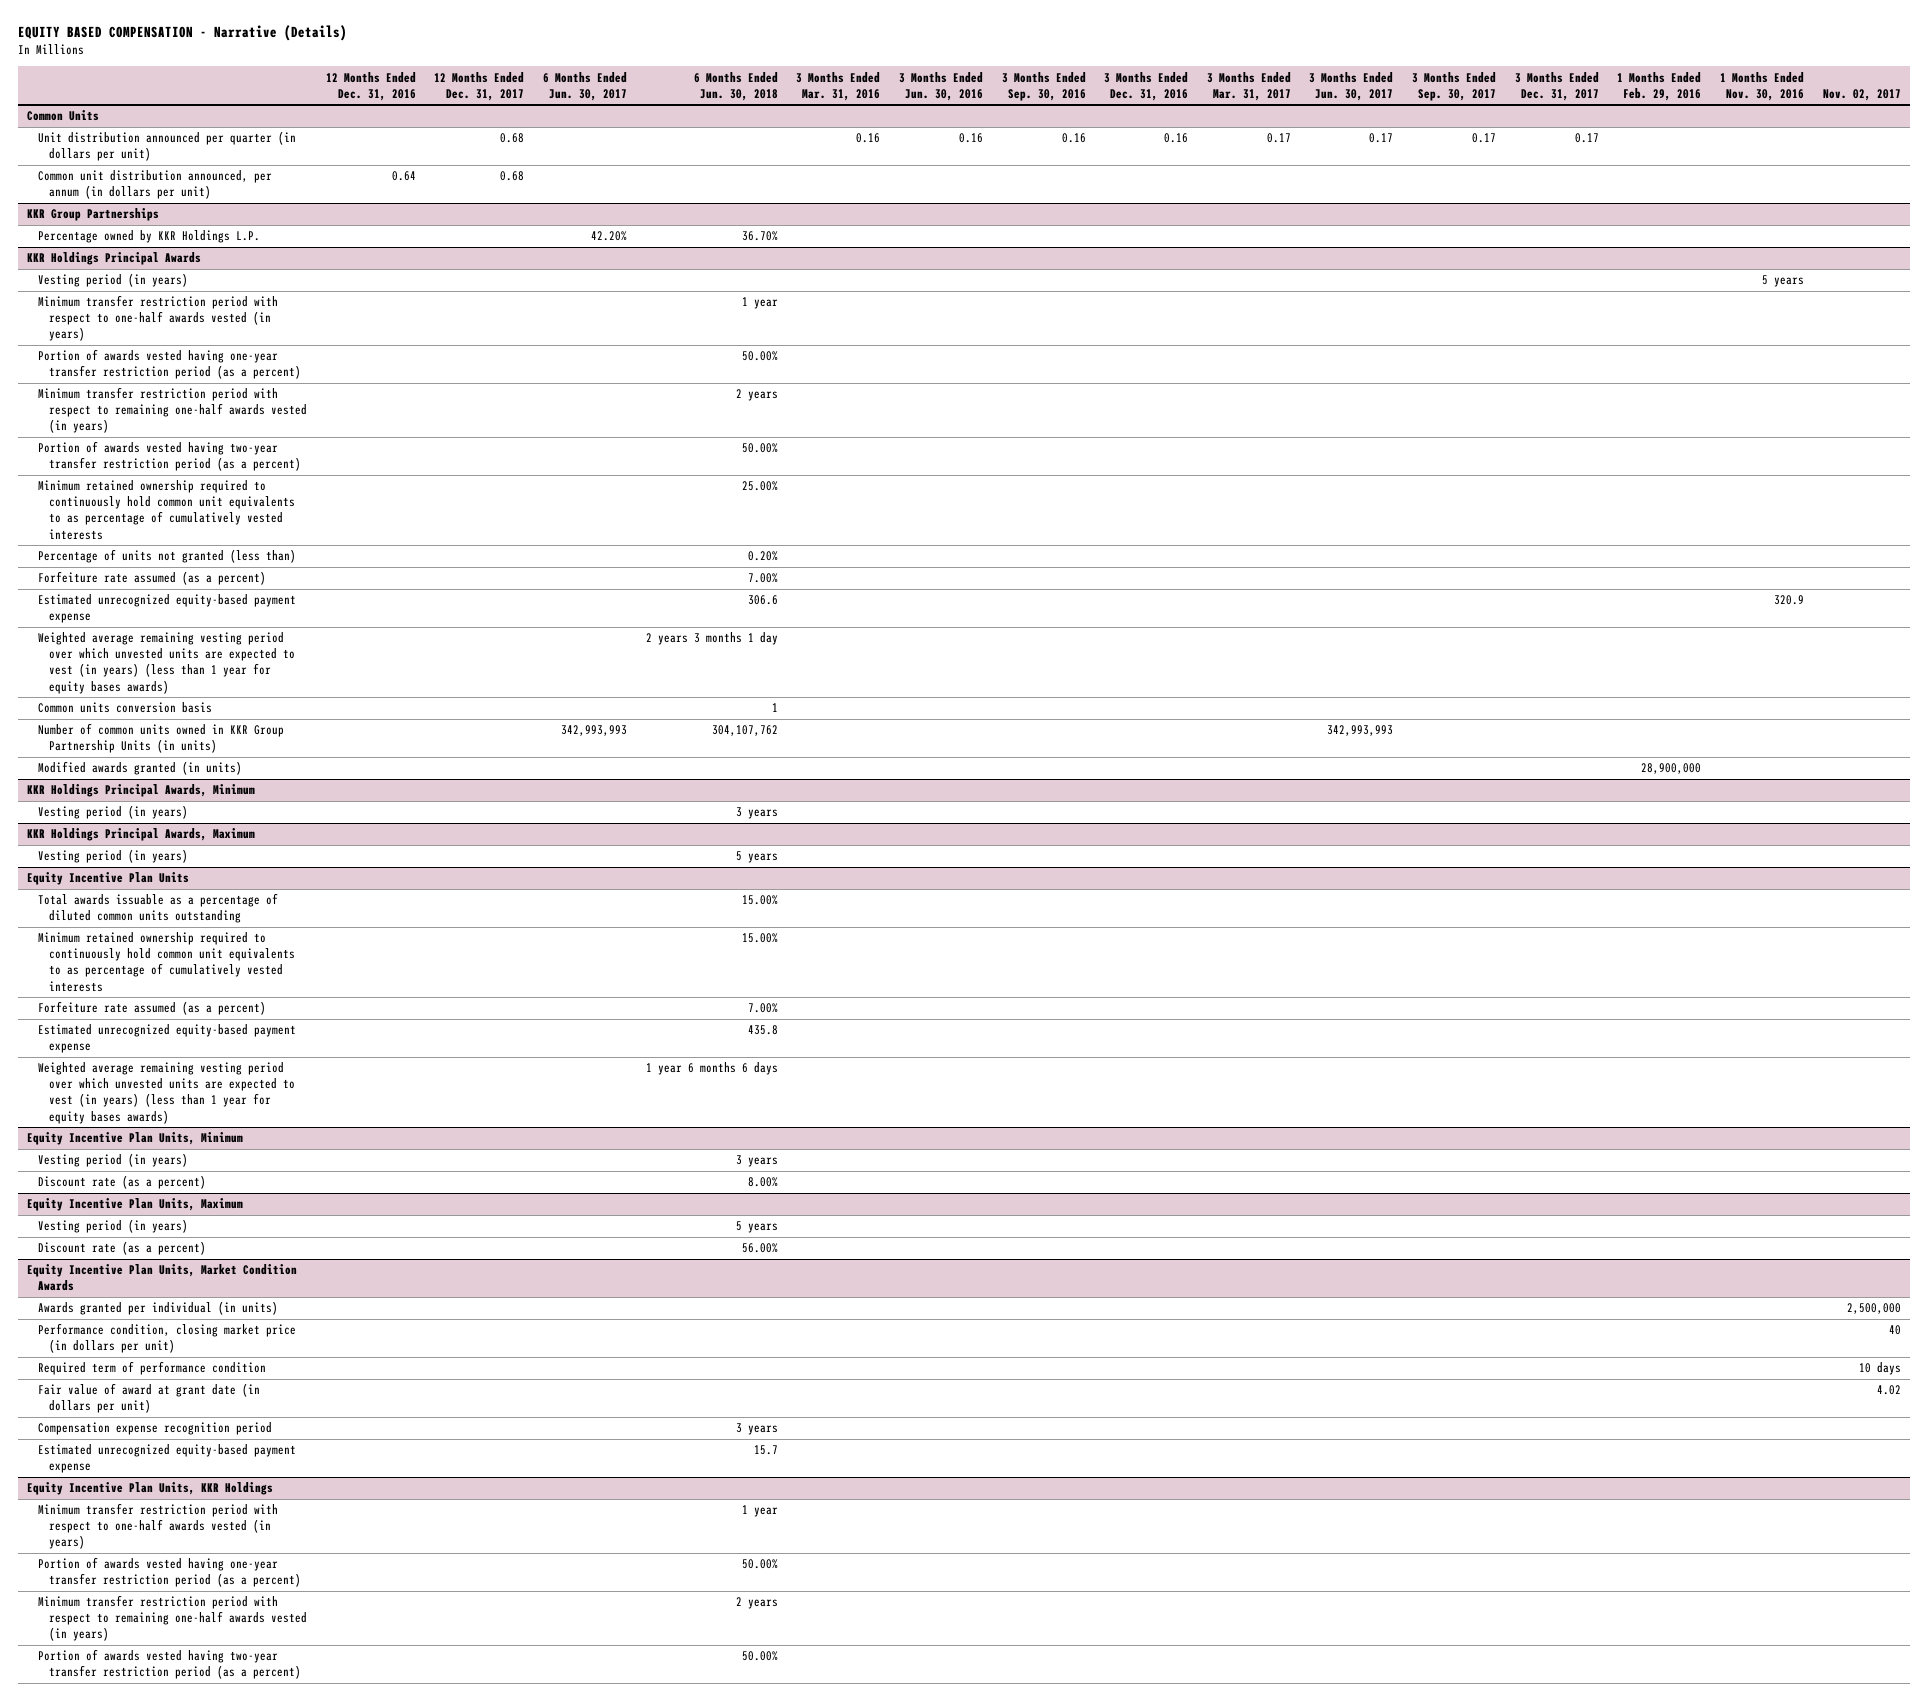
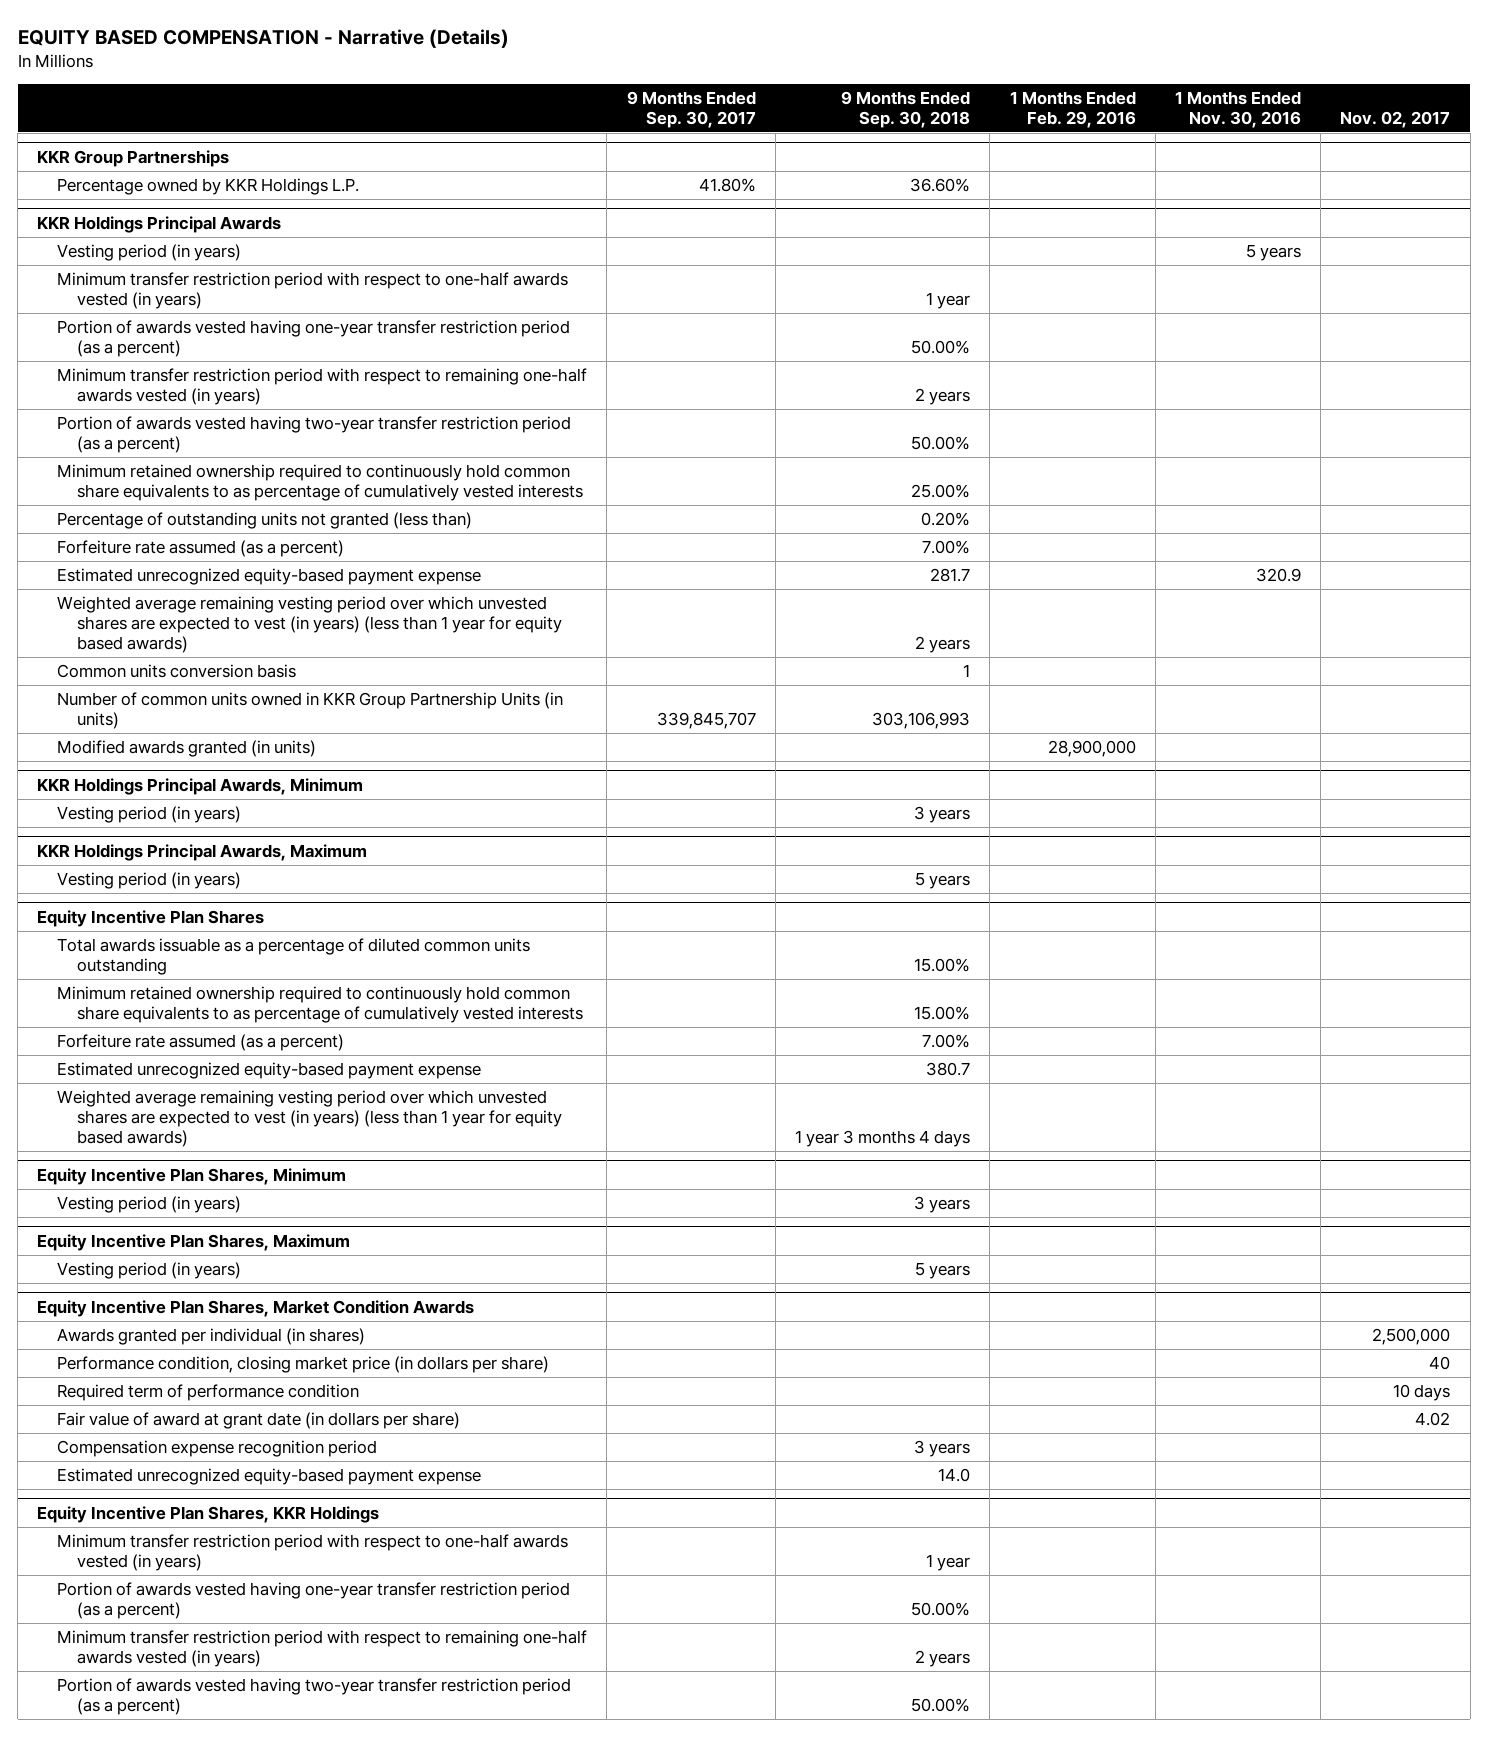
[325,71,416,101] 12 Months Ended Dec. 31, 2016 -> none
[434,71,525,101] 12 Months Ended Dec. 31, 2017 -> none
[543,71,628,101] 6 Months Ended Jun. 30, 2017 -> none
[693,71,778,101] 6 Months Ended Jun. 30, 2018 -> none
[796,71,881,101] 3 Months Ended Mar. 31, 2016 -> none
[898,71,983,101] 3 Months Ended Jun. 30, 2016 -> none
[1001,71,1086,101] 3 Months Ended Sep. 30, 2016 -> none
[1104,71,1189,101] 3 Months Ended Dec. 31, 2016 -> none
[1206,71,1291,101] 3 Months Ended Mar. 31, 2017 -> none
[1309,71,1394,101] 3 Months Ended Jun. 30, 2017 -> none
[1412,71,1497,101] 3 Months Ended Sep. 30, 2017 -> none
[1514,71,1599,101] 3 Months Ended Dec. 31, 2017 -> none
none -> [626,90,756,128] 9 Months Ended Sep. 30, 2017
none -> [841,90,971,128] 9 Months Ended Sep. 30, 2018
[27,110,100,122] Common Units -> none
[38,131,297,162] Unit distribution announced per quarter (in dollars per unit) -> none
[38,170,273,200] Common unit distribution announced, per annum (in dollars per unit) -> none
[38,480,296,540] Minimum retained ownership required to continuously hold common unit equivalents to as percentage of cumulatively vested interests -> [57,464,583,502] Minimum retained ownership required to continuously hold common share equivalents to as percentage of cumulatively vested interests
[38,549,297,564] Percentage of units not granted (less than) -> [57,512,473,530] Percentage of outstanding units not granted (less than)
[38,632,296,694] Weighted average remaining vesting period over which unvested units are expected to vest (in years) (less than 1 year for equity bases awards) -> [57,596,562,653] Weighted average remaining vesting period over which unvested shares are expected to vest (in years) (less than 1 year for equity based awards)
[27,872,190,886] Equity Incentive Plan Units -> [37,910,265,928] Equity Incentive Plan Shares
[38,932,296,992] Minimum retained ownership required to continuously hold common unit equivalents to as percentage of cumulatively vested interests -> [57,986,583,1024] Minimum retained ownership required to continuously hold common share equivalents to as percentage of cumulatively vested interests
[38,1062,296,1124] Weighted average remaining vesting period over which unvested units are expected to vest (in years) (less than 1 year for equity bases awards) -> [57,1090,562,1147] Weighted average remaining vesting period over which unvested shares are expected to vest (in years) (less than 1 year for equity based awards)
[27,1132,244,1146] Equity Incentive Plan Units, Minimum -> [37,1168,347,1186] Equity Incentive Plan Shares, Minimum
[38,1175,207,1190] Discount rate (as a percent) -> none
[27,1198,244,1212] Equity Incentive Plan Units, Maximum -> [37,1234,351,1252] Equity Incentive Plan Shares, Maximum
[38,1241,207,1256] Discount rate (as a percent) -> none
[27,1264,298,1292] Equity Incentive Plan Units, Market Condition Awards -> [37,1300,475,1318] Equity Incentive Plan Shares, Market Condition Awards
[38,1301,279,1316] Awards granted per individual (in units) -> [57,1328,366,1346] Awards granted per individual (in shares)
[38,1323,297,1354] Performance condition, closing market price (in dollars per unit) -> [57,1356,550,1374] Performance condition, closing market price (in dollars per share)
[38,1383,261,1414] Fair value of award at grant date (in dollars per unit) -> [57,1412,461,1430] Fair value of award at grant date (in dollars per share)
[27,1482,274,1496] Equity Incentive Plan Units, KKR Holdings -> [37,1506,380,1524] Equity Incentive Plan Shares, KKR Holdings

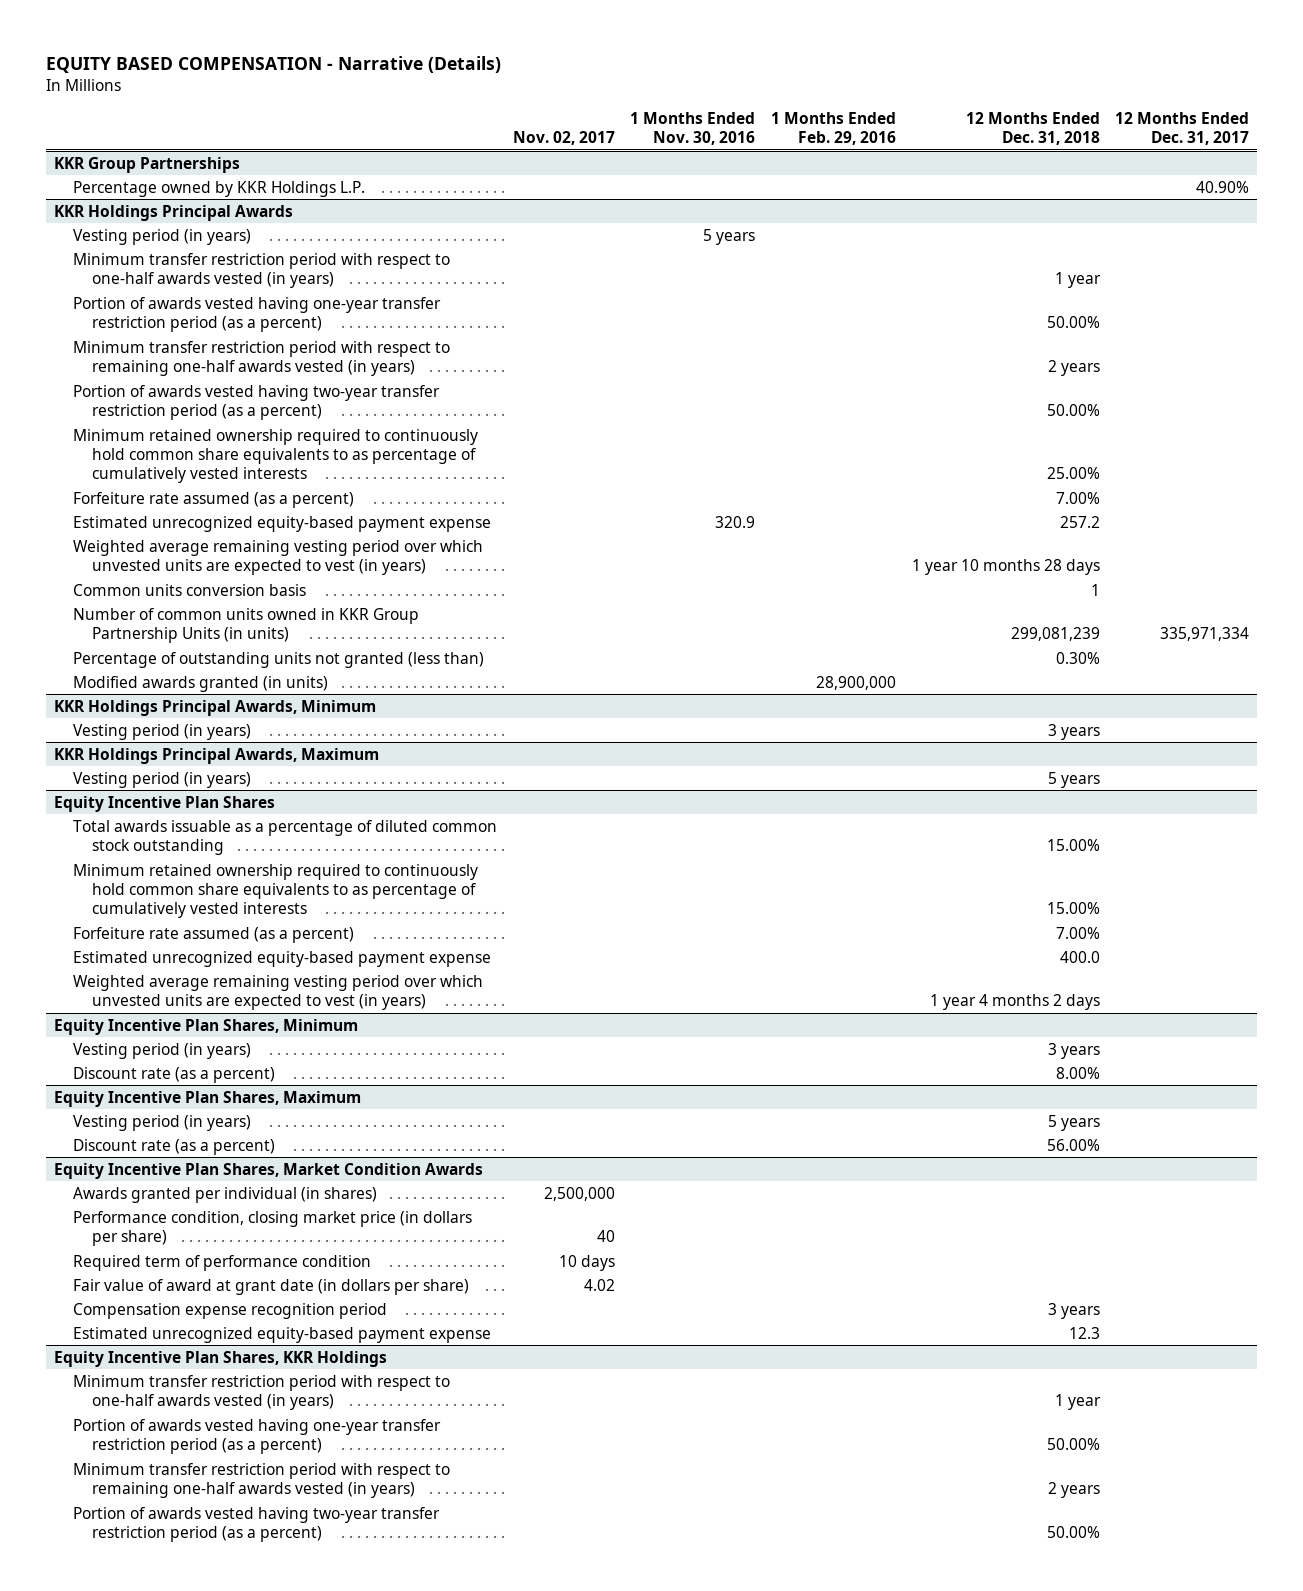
[626,90,756,128] 9 Months Ended Sep. 30, 2017 -> none
[841,90,971,128] 9 Months Ended Sep. 30, 2018 -> none
none -> [965,111,1100,146] 12 Months Ended Dec. 31, 2018
none -> [1115,111,1250,146] 12 Months Ended Dec. 31, 2017
[57,596,562,653] Weighted average remaining vesting period over which unvested shares are expected to vest (in years) (less than 1 year for equity based awards) -> [72,539,483,575] Weighted average remaining vesting period over which unvested units are expected to vest (in years)
[57,512,473,530] Percentage of outstanding units not granted (less than) -> [72,651,484,668] Percentage of outstanding units not granted (less than)
[57,938,531,976] Total awards issuable as a percentage of diluted common units outstanding -> [72,819,497,855] Total awards issuable as a percentage of diluted common stock outstanding
[57,1090,562,1147] Weighted average remaining vesting period over which unvested shares are expected to vest (in years) (less than 1 year for equity based awards) -> [72,974,483,1010] Weighted average remaining vesting period over which unvested units are expected to vest (in years)
none -> [72,1066,275,1083] Discount rate (as a percent)
none -> [72,1138,275,1155] Discount rate (as a percent)

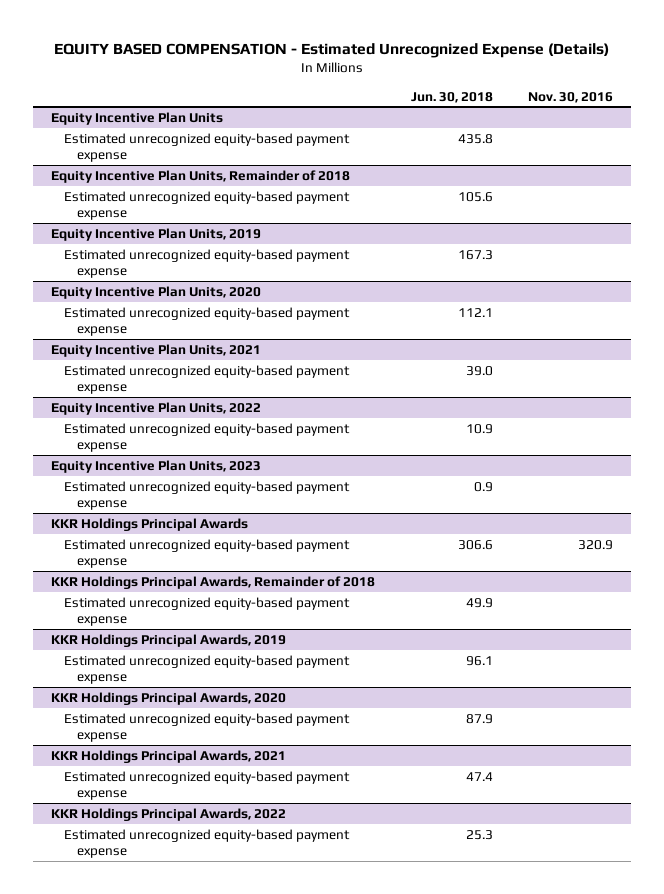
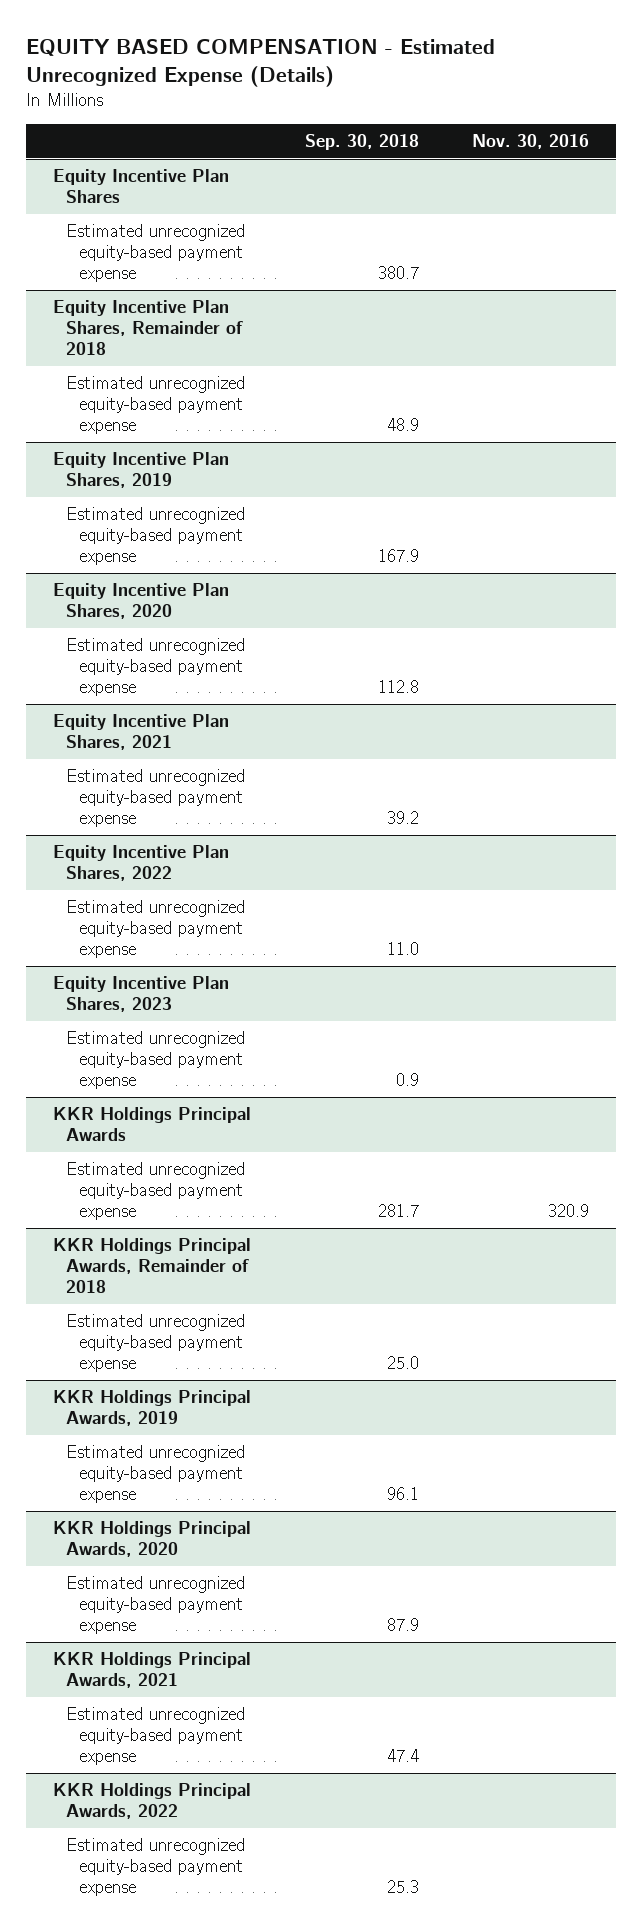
[410,91,493,103] Jun. 30, 2018 -> none
none -> [304,133,419,150] Sep. 30, 2018
[50,111,223,125] Equity Incentive Plan Units -> [53,169,230,204] Equity Incentive Plan Shares
[50,169,350,183] Equity Incentive Plan Units, Remainder of 2018 -> [53,300,244,356] Equity Incentive Plan Shares, Remainder of 2018
[50,227,261,241] Equity Incentive Plan Units, 2019 -> [53,452,230,489] Equity Incentive Plan Shares, 2019
[50,285,261,299] Equity Incentive Plan Units, 2020 -> [53,583,230,620] Equity Incentive Plan Shares, 2020
[50,343,261,357] Equity Incentive Plan Units, 2021 -> [53,714,230,751] Equity Incentive Plan Shares, 2021
[50,401,261,415] Equity Incentive Plan Units, 2022 -> [53,845,230,882] Equity Incentive Plan Shares, 2022
[50,459,261,473] Equity Incentive Plan Units, 2023 -> [53,976,230,1013] Equity Incentive Plan Shares, 2023

